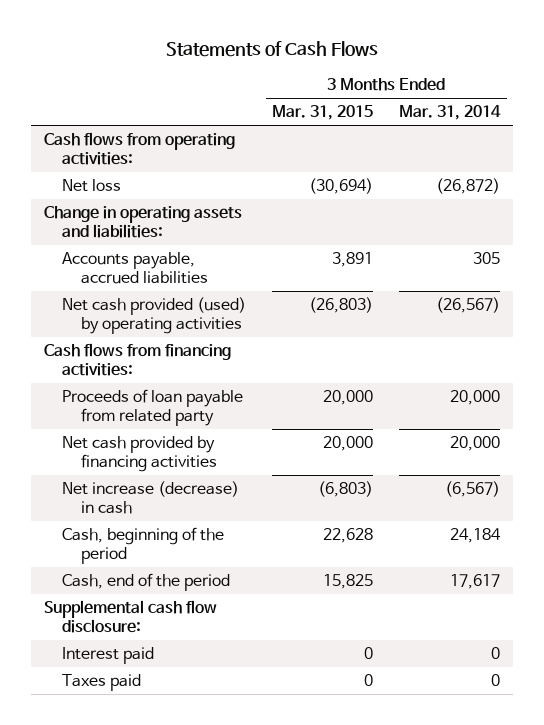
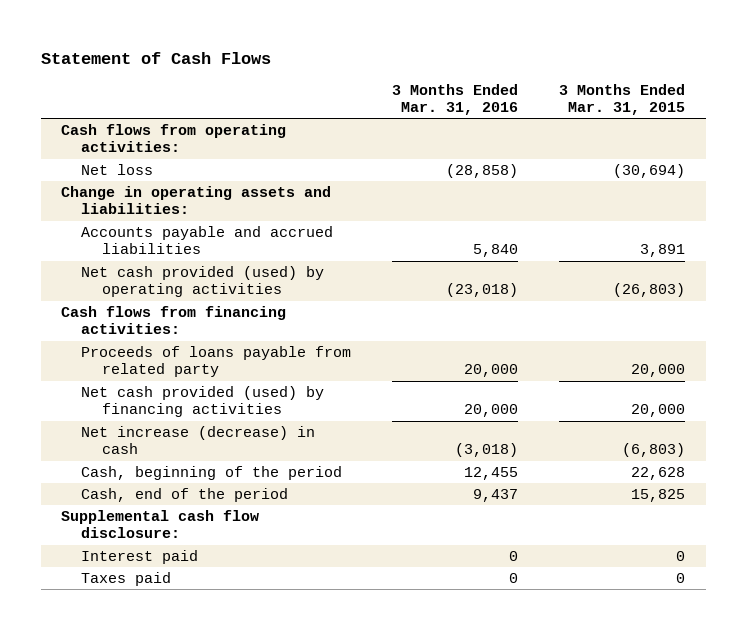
[166,41,379,58] Statements of Cash Flows -> [40,51,271,64] Statement of Cash Flows
[399,105,502,121] Mar. 31, 2014 -> none
none -> [392,83,519,115] 3 Months Ended Mar. 31, 2016
[62,252,208,284] Accounts payable, accrued liabilities -> [81,226,334,255] Accounts payable and accrued liabilities
[62,389,244,426] Proceeds of loan payable from related party -> [81,346,352,378] Proceeds of loans payable from related party
[62,436,217,472] Net cash provided by financing activities -> [81,386,325,418] Net cash provided (used) by financing activities

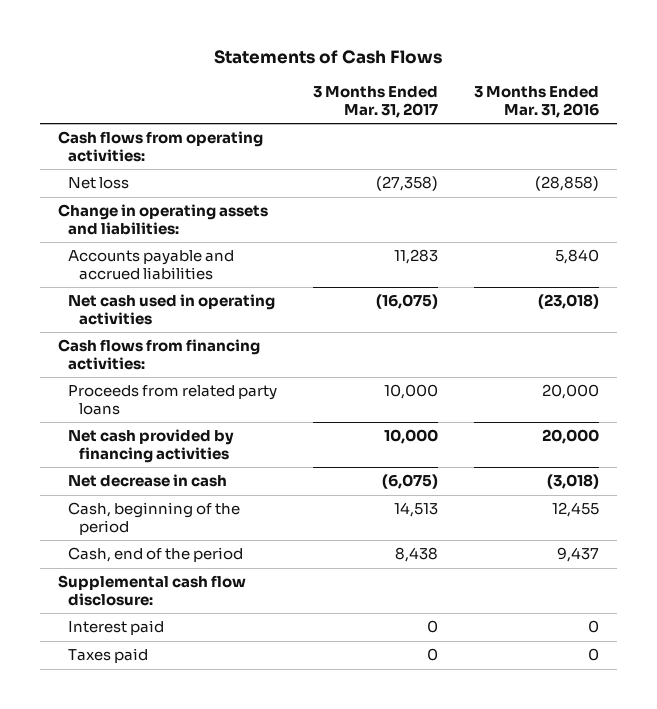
[40,51,271,64] Statement of Cash Flows -> [214,49,443,64] Statements of Cash Flows
[559,83,686,115] 3 Months Ended Mar. 31, 2015 -> none
none -> [313,86,439,118] 3 Months Ended Mar. 31, 2017
[81,266,325,298] Net cash provided (used) by operating activities -> [68,294,276,325] Net cash used in operating activities
[81,346,352,378] Proceeds of loans payable from related party -> [68,385,278,415] Proceeds from related party loans
[81,386,325,418] Net cash provided (used) by financing activities -> [68,429,235,463] Net cash provided by financing activities
[81,426,316,455] Net increase (decrease) in cash -> [68,474,228,488] Net decrease in cash

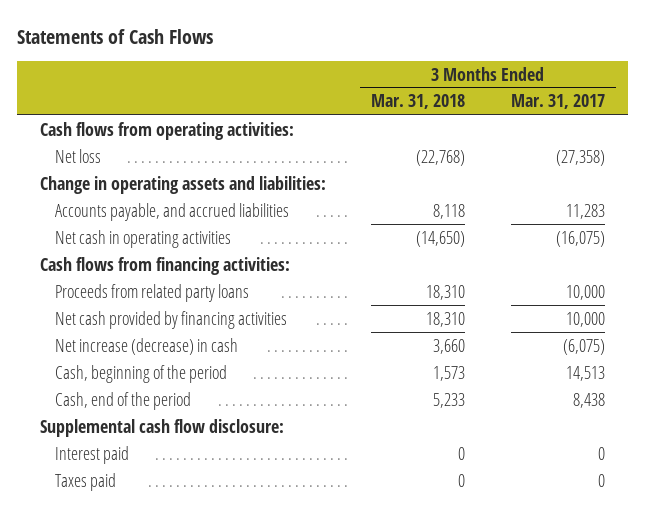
[473,86,599,118] 3 Months Ended Mar. 31, 2016 -> none
none -> [371,94,466,110] Mar. 31, 2018
[68,250,235,280] Accounts payable and accrued liabilities -> [54,202,289,221] Accounts payable, and accrued liabilities
[68,294,276,325] Net cash used in operating activities -> [54,229,231,248] Net cash in operating activities
[68,474,228,488] Net decrease in cash -> [54,337,238,355] Net increase (decrease) in cash

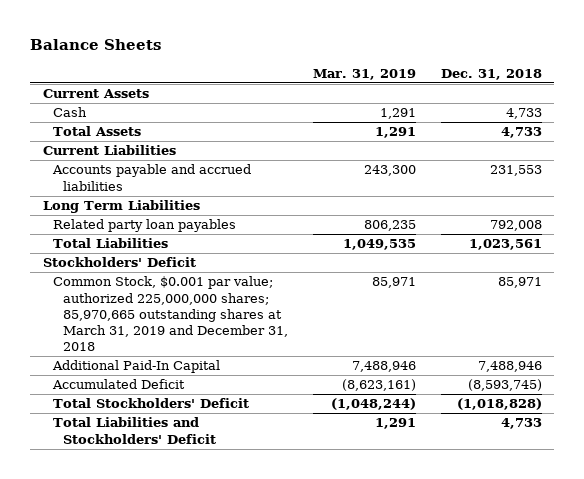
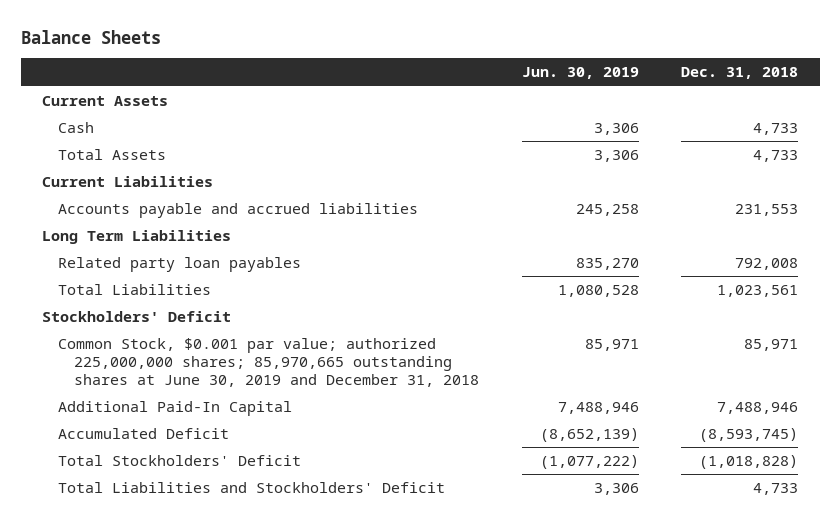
[312,68,416,80] Mar. 31, 2019 -> none
none -> [521,67,639,80] Jun. 30, 2019
[52,276,288,351] Common Stock, $0.001 par value; authorized 225,000,000 shares; 85,970,665 outstanding shares at March 31, 2019 and December 31, 2018 -> [57,338,479,387] Common Stock, $0.001 par value; authorized 225,000,000 shares; 85,970,665 outstanding shares at June 30, 2019 and December 31, 2018

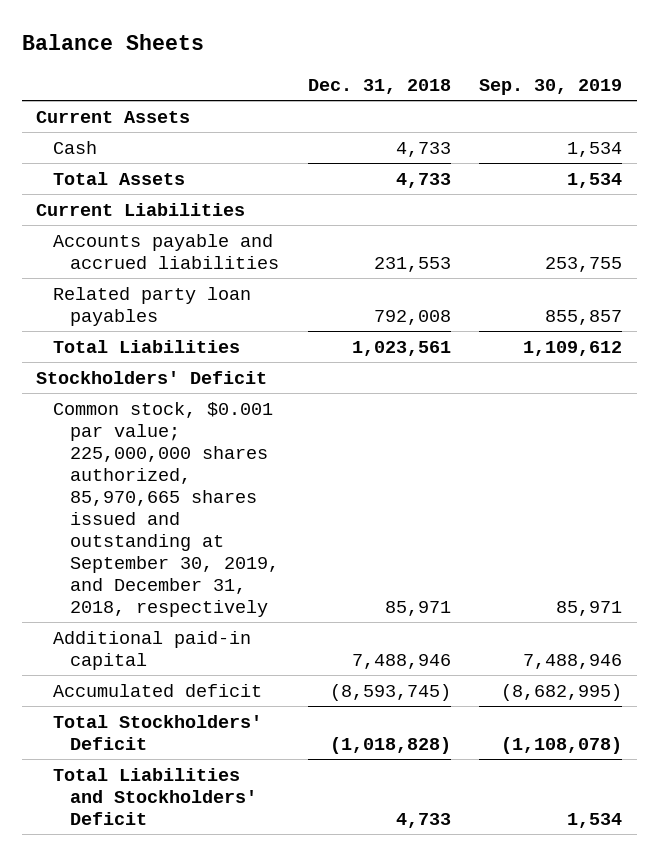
[521,67,639,80] Jun. 30, 2019 -> none
none -> [479,78,623,95] Sep. 30, 2019
[41,230,231,245] Long Term Liabilities -> none
[57,338,479,387] Common Stock, $0.001 par value; authorized 225,000,000 shares; 85,970,665 outstanding shares at June 30, 2019 and December 31, 2018 -> [53,401,280,617] Common stock, $0.001 par value; 225,000,000 shares authorized, 85,970,665 shares issued and outstanding at September 30, 2019, and December 31, 2018, respectively
[57,401,292,417] Additional Paid-In Capital -> [53,630,252,670] Additional paid-in capital
[57,428,229,440] Accumulated Deficit -> [53,683,263,697] Accumulated deficit

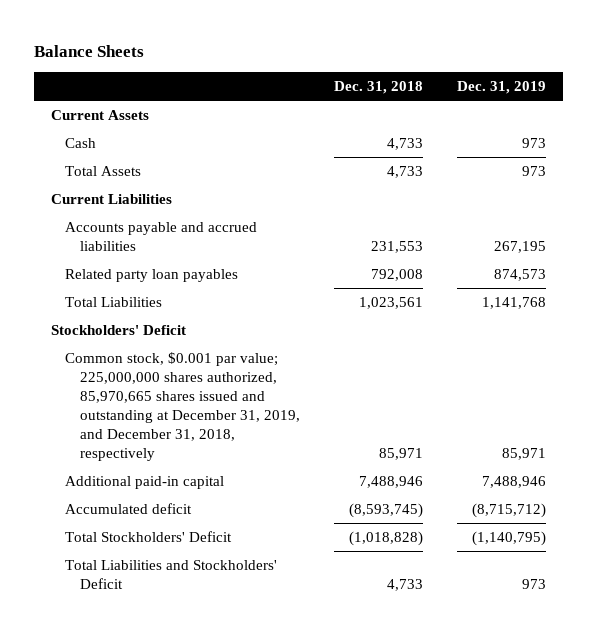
[479,78,623,95] Sep. 30, 2019 -> none
none -> [456,80,546,94] Dec. 31, 2019
[53,401,280,617] Common stock, $0.001 par value; 225,000,000 shares authorized, 85,970,665 shares issued and outstanding at September 30, 2019, and December 31, 2018, respectively -> [65,351,301,462] Common stock, $0.001 par value; 225,000,000 shares authorized, 85,970,665 shares issued and outstanding at December 31, 2019, and December 31, 2018, respectively

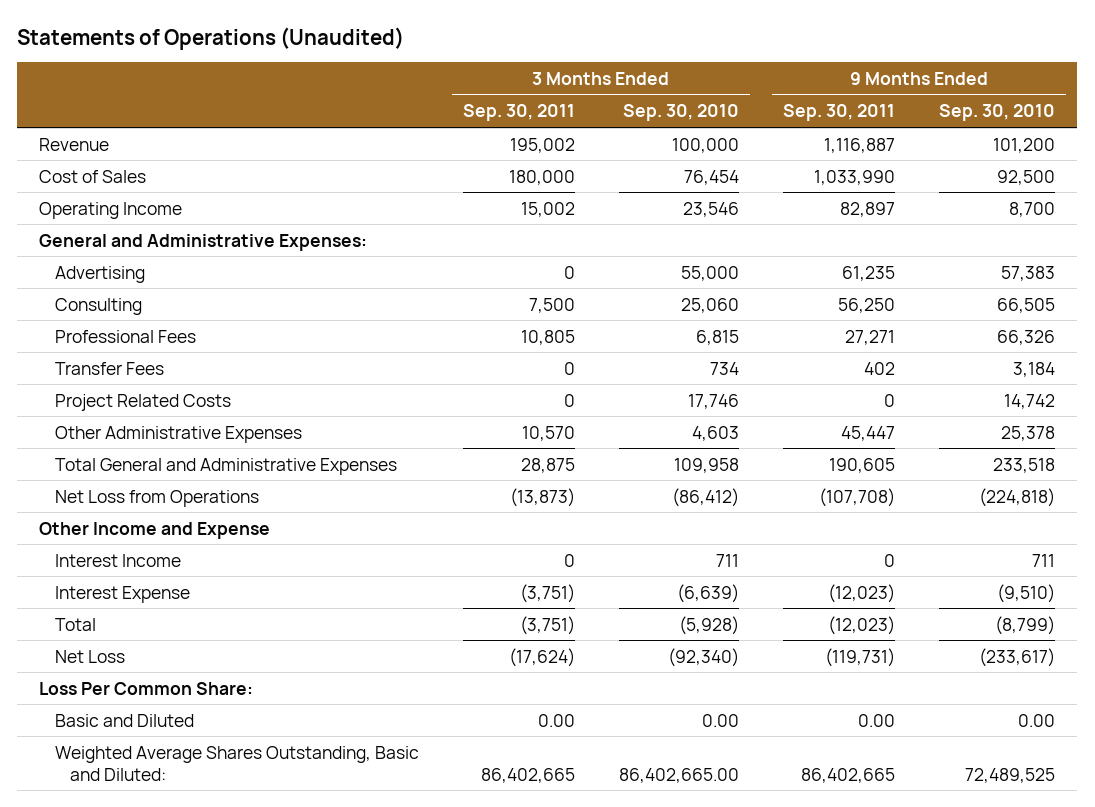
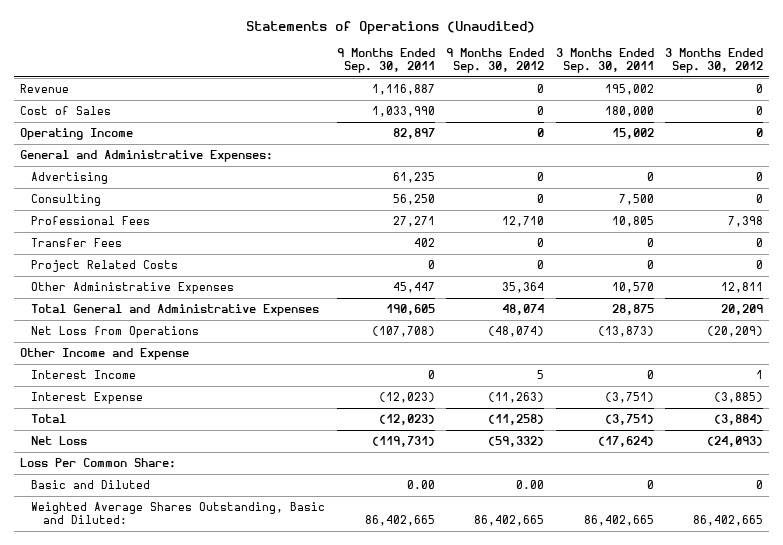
[622,104,739,122] Sep. 30, 2010 -> none
[939,104,1056,122] Sep. 30, 2010 -> none
none -> [446,47,545,74] 9 Months Ended Sep. 30, 2012
none -> [664,47,763,74] 3 Months Ended Sep. 30, 2012
[537,713,575,727] 0.00 -> [646,479,654,489] 0

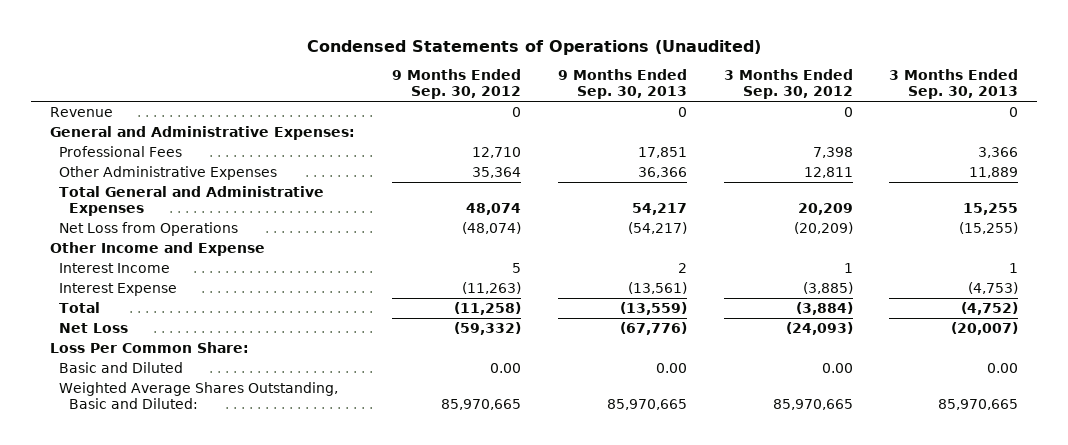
[246,20,536,35] Statements of Operations (Unaudited) -> [307,39,762,55] Condensed Statements of Operations (Unaudited)
[336,47,435,74] 9 Months Ended Sep. 30, 2011 -> none
[555,47,654,74] 3 Months Ended Sep. 30, 2011 -> none
none -> [557,69,687,99] 9 Months Ended Sep. 30, 2013
none -> [889,69,1019,99] 3 Months Ended Sep. 30, 2013
[19,105,111,115] Cost of Sales -> none
[19,127,133,140] Operating Income -> none
[31,171,109,184] Advertising -> none
[31,193,102,206] Consulting -> none
[31,237,123,247] Transfer Fees -> none
[31,259,179,272] Project Related Costs -> none
[755,479,763,489] 0 -> [821,362,853,373] 0.00
[474,515,545,527] 86,402,665 -> [440,398,521,410] 85,970,665
[692,515,763,527] 86,402,665 -> [772,398,853,410] 85,970,665

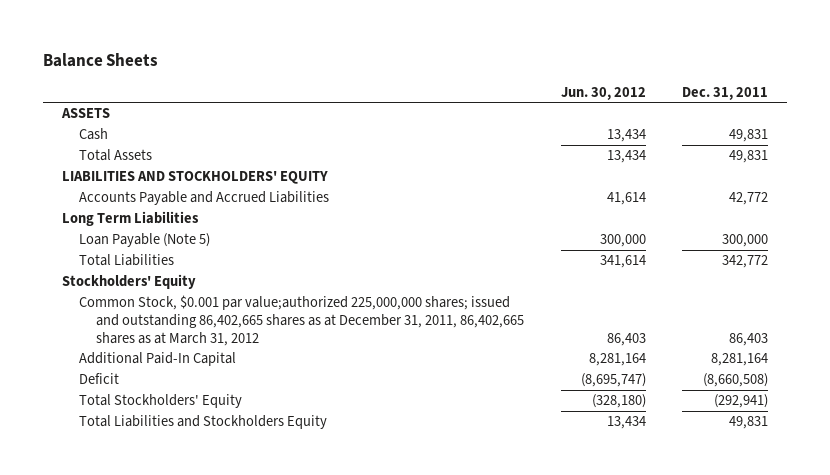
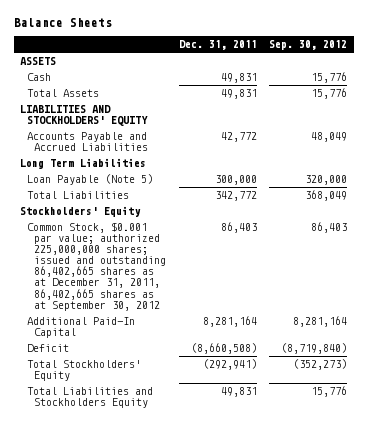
[560,86,646,100] Jun. 30, 2012 -> none
none -> [269,40,348,51] Sep. 30, 2012
[79,295,525,346] Common Stock, $0.001 par value;authorized 225,000,000 shares; issued and outstanding 86,402,665 shares as at December 31, 2011, 86,402,665 shares as at March 31, 2012 -> [26,222,166,311] Common Stock, $0.001 par value; authorized 225,000,000 shares; issued and outstanding 86,402,665 shares as at December 31, 2011, 86,402,665 shares as at September 30, 2012

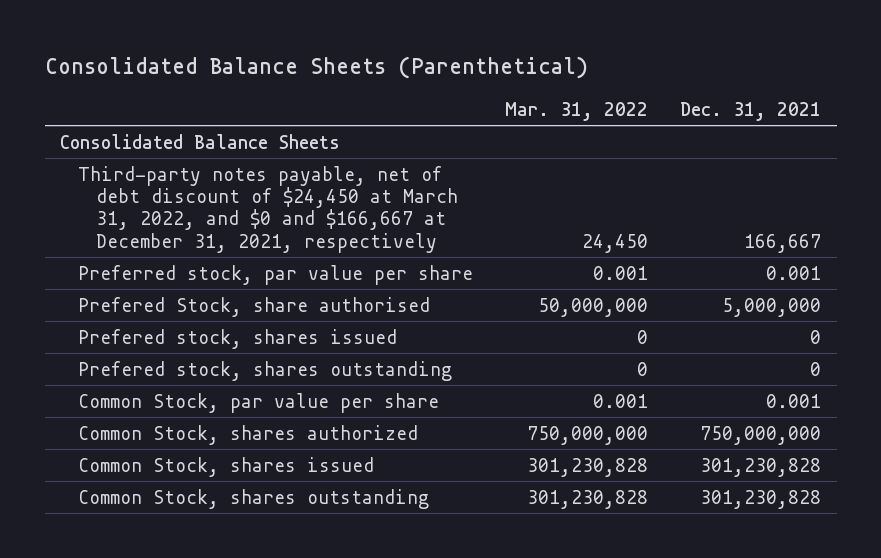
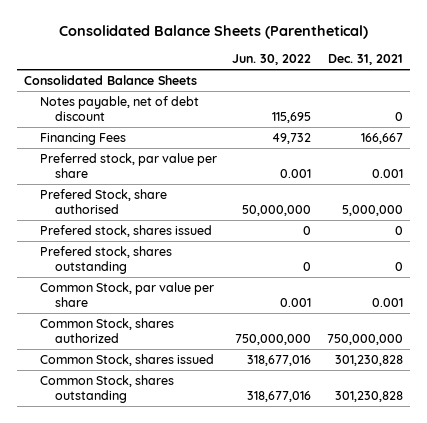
[505,101,649,121] Mar. 31, 2022 -> none
none -> [232,54,312,66] Jun. 30, 2022
[78,165,459,253] Third-party notes payable, net of debt discount of $24,450 at March 31, 2022, and $0 and $166,667 at December 31, 2021, respectively -> [39,95,199,122] Notes payable, net of debt discount
[743,233,821,253] 166,667 -> [394,112,403,122] 0
none -> [39,132,126,145] Financing Fees

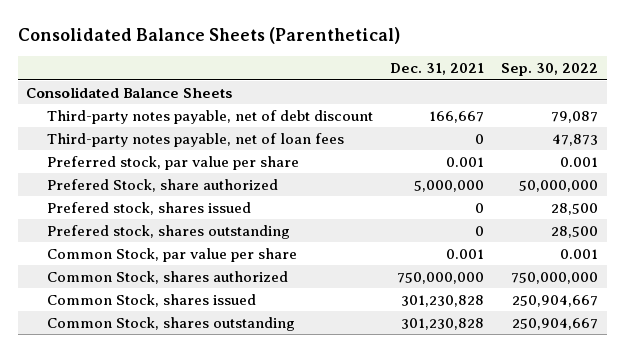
[232,54,312,66] Jun. 30, 2022 -> none
none -> [501,63,599,77] Sep. 30, 2022
[39,132,126,145] Financing Fees -> none
[39,95,199,122] Notes payable, net of debt discount -> [47,109,374,124] Third-party notes payable, net of debt discount
[394,112,403,122] 0 -> [429,110,485,123] 166,667
none -> [47,132,345,147] Third-party notes payable, net of loan fees
[39,188,167,215] Prefered Stock, share authorised -> [47,178,279,192] Prefered Stock, share authorized

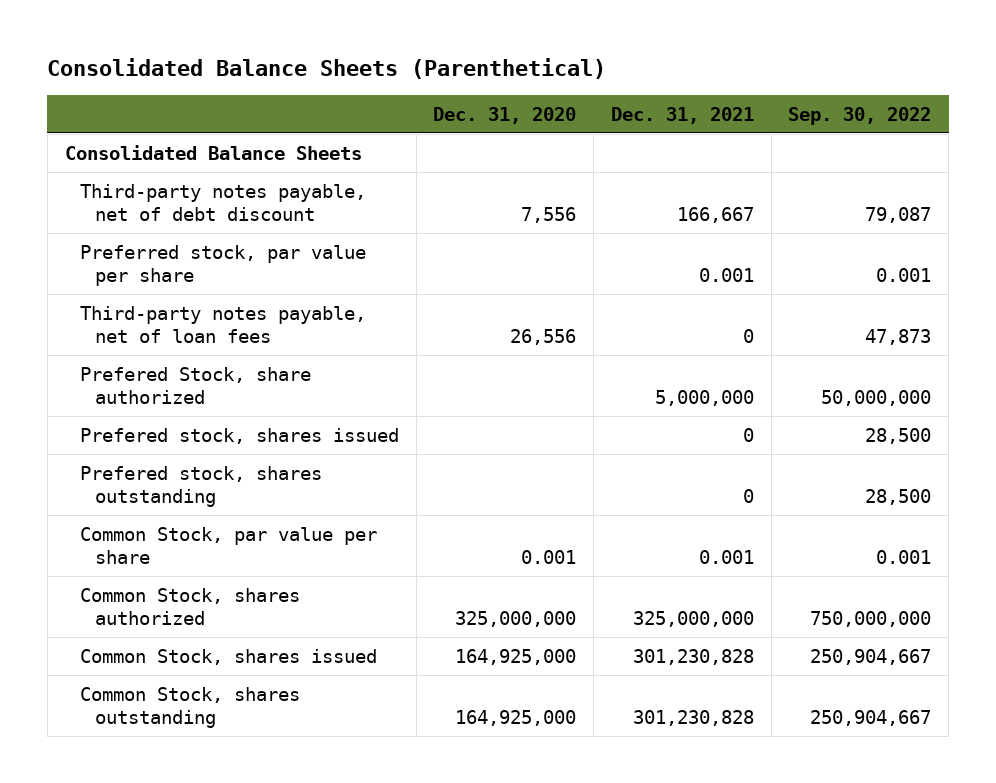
none -> [433,106,577,124] Dec. 31, 2020
[47,132,345,147] Third-party notes payable, net of loan fees -> [79,305,366,344] Third-party notes payable, net of loan fees
[397,271,485,284] 750,000,000 -> [632,611,754,628] 325,000,000

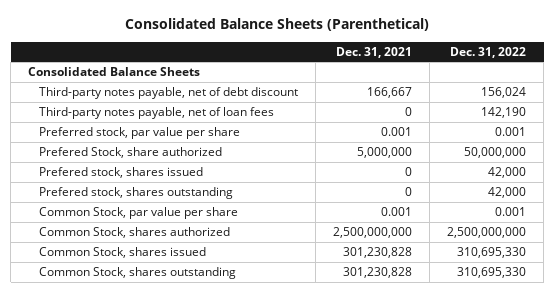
[433,106,577,124] Dec. 31, 2020 -> none
[788,106,932,125] Sep. 30, 2022 -> none
none -> [450,46,527,58] Dec. 31, 2022
[79,244,366,287] Preferred stock, par value per share -> [38,127,240,140] Preferred stock, par value per share
[632,611,754,628] 325,000,000 -> [332,227,412,239] 2,500,000,000

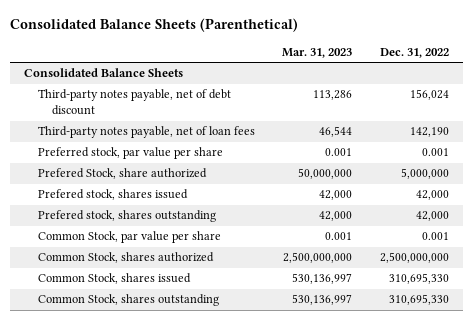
[335,46,412,58] Dec. 31, 2021 -> none
none -> [282,48,353,59] Mar. 31, 2023
[464,147,527,159] 50,000,000 -> [400,168,449,180] 5,000,000

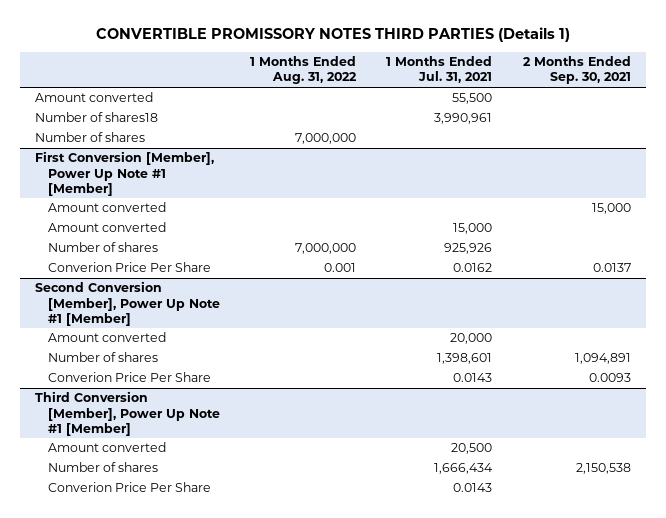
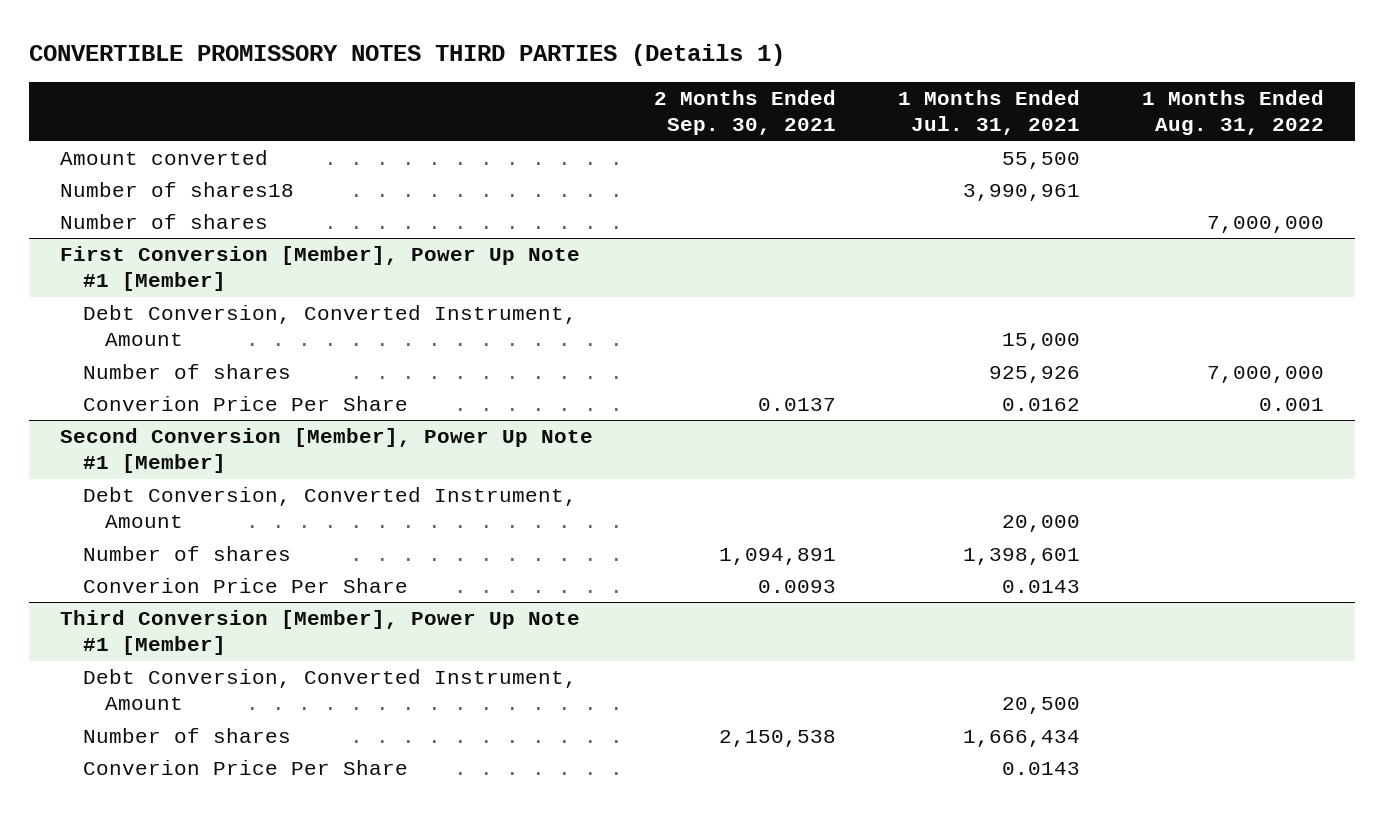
[48,202,167,213] Amount converted -> none
[48,222,167,233] Amount converted -> [82,304,577,347] Debt Conversion, Converted Instrument, Amount
[48,332,167,343] Amount converted -> [82,486,577,529] Debt Conversion, Converted Instrument, Amount
[48,442,167,453] Amount converted -> [82,668,577,711] Debt Conversion, Converted Instrument, Amount

